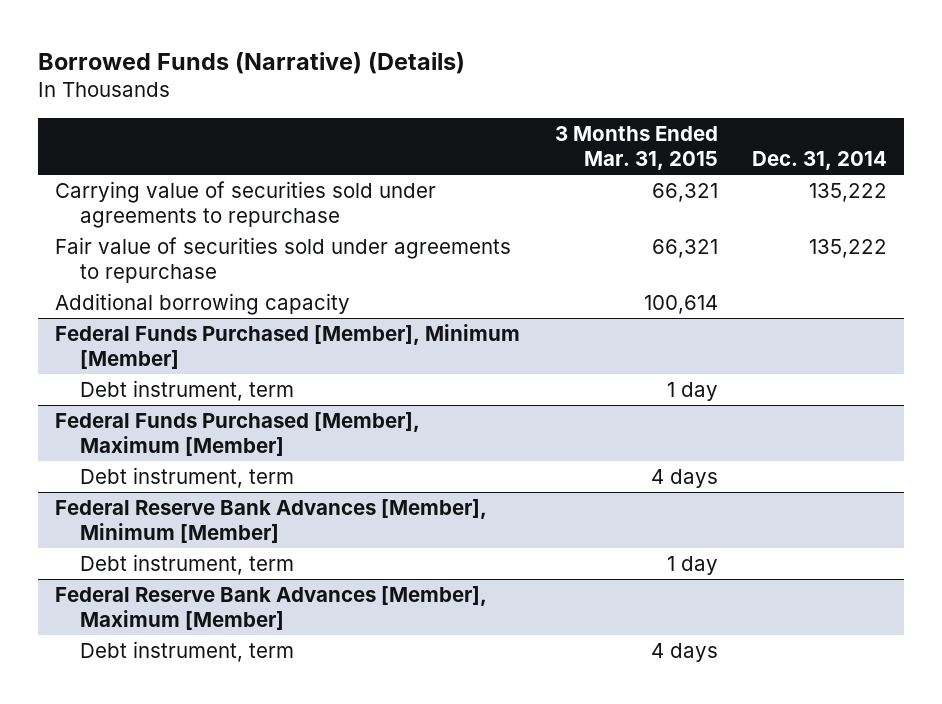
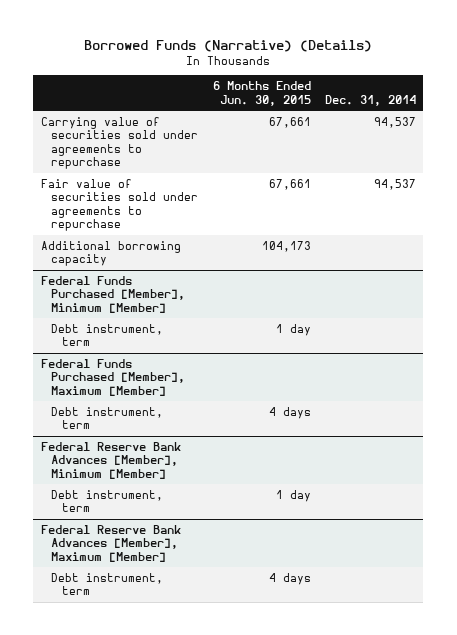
[554,125,718,170] 3 Months Ended Mar. 31, 2015 -> none
none -> [212,81,311,106] 6 Months Ended Jun. 30, 2015
[809,183,888,203] 135,222 -> [374,117,417,129] 94,537
[809,239,888,259] 135,222 -> [374,179,417,191] 94,537

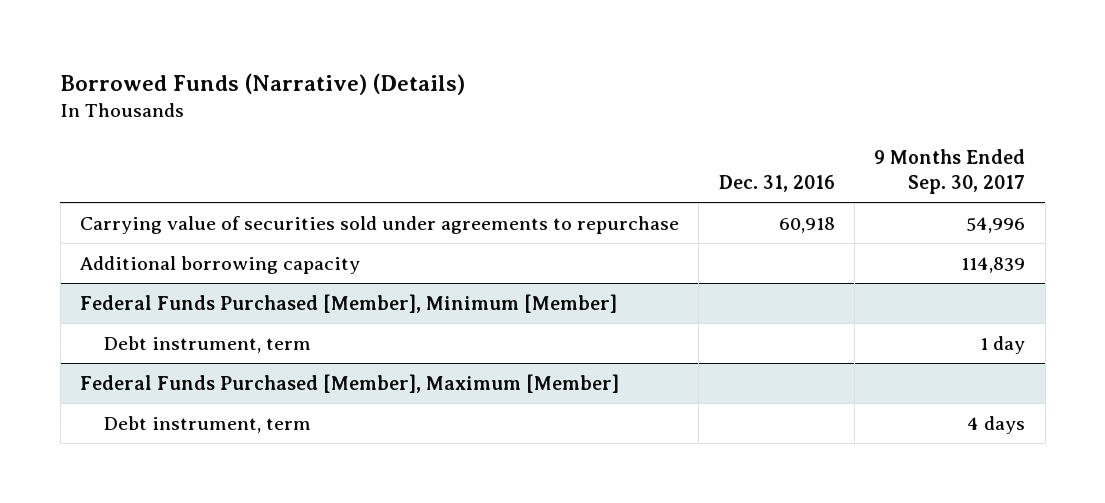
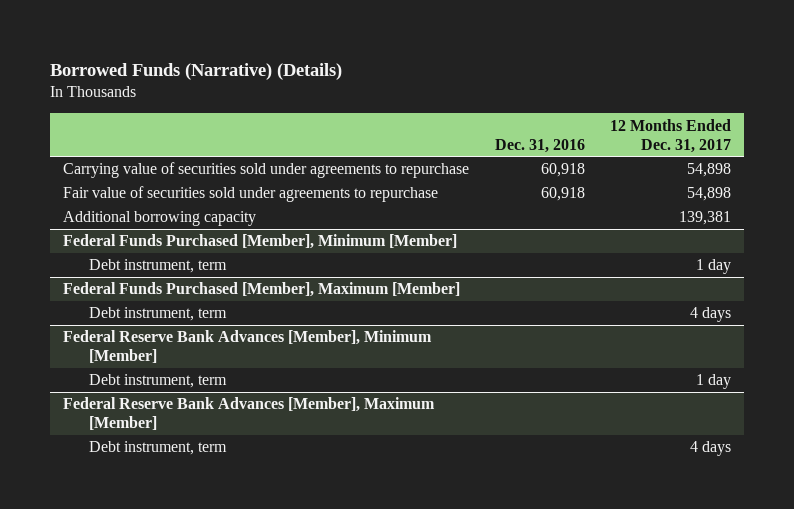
[874,148,1026,194] 9 Months Ended Sep. 30, 2017 -> none
none -> [610,118,732,153] 12 Months Ended Dec. 31, 2017
none -> [63,186,439,203] Fair value of securities sold under agreements to repurchase
none -> [63,330,433,364] Federal Reserve Bank Advances [Member], Minimum [Member]
none -> [88,374,227,389] Debt instrument, term
none -> [63,397,436,431] Federal Reserve Bank Advances [Member], Maximum [Member]
none -> [88,441,227,456] Debt instrument, term

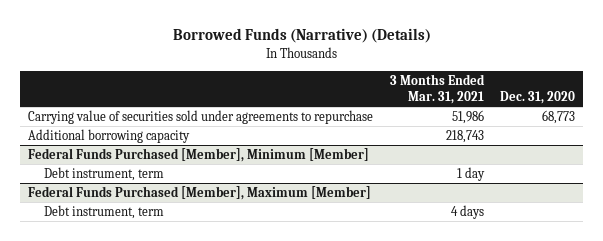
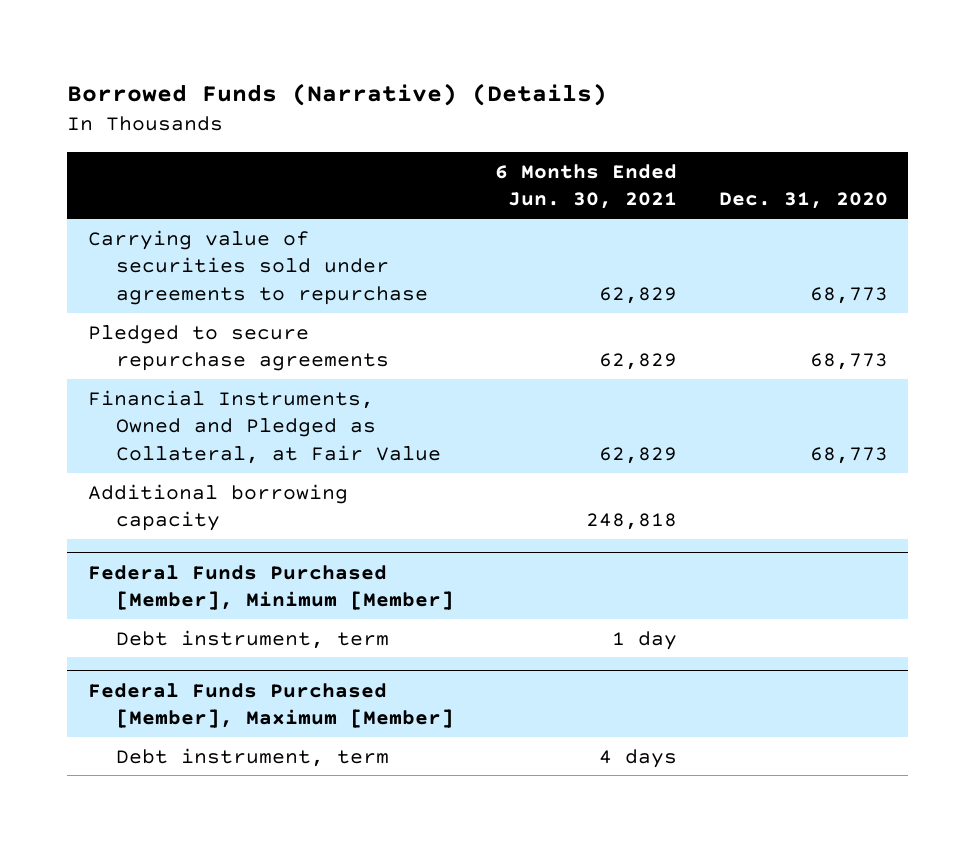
[389,73,485,104] 3 Months Ended Mar. 31, 2021 -> none
none -> [495,163,678,210] 6 Months Ended Jun. 30, 2021
none -> [87,324,390,372] Pledged to secure repurchase agreements
none -> [87,389,442,465] Financial Instruments, Owned and Pledged as Collateral, at Fair Value

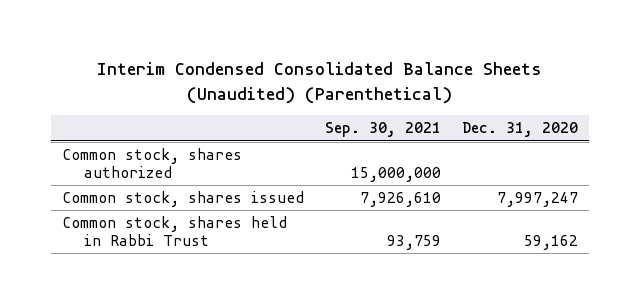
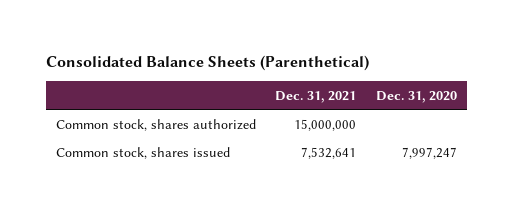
[96,62,542,104] Interim Condensed Consolidated Balance Sheets (Unaudited) (Parenthetical) -> [45,55,369,72] Consolidated Balance Sheets (Parenthetical)
[324,122,441,138] Sep. 30, 2021 -> none
none -> [275,90,357,103] Dec. 31, 2021
[61,215,287,247] Common stock, shares held in Rabbi Trust -> none

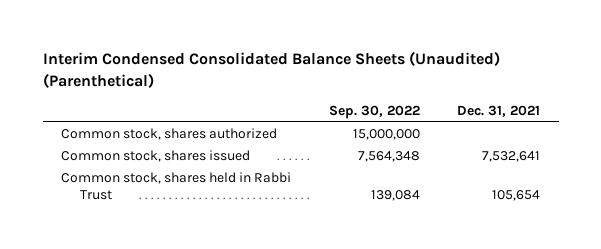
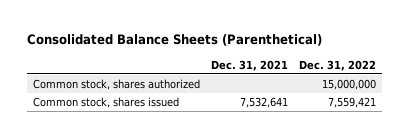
[42,51,500,88] Interim Condensed Consolidated Balance Sheets (Unaudited) (Parenthetical) -> [27,34,323,47] Consolidated Balance Sheets (Parenthetical)
[328,105,420,120] Sep. 30, 2022 -> none
none -> [299,59,377,71] Dec. 31, 2022
[61,172,292,201] Common stock, shares held in Rabbi Trust -> none

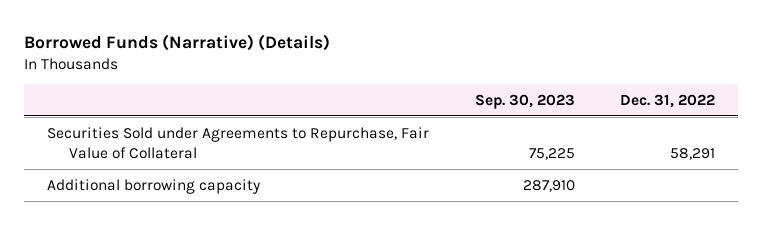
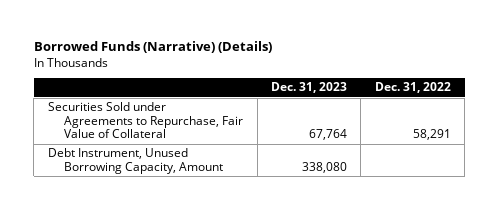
[474,93,575,109] Sep. 30, 2023 -> none
none -> [270,82,347,94] Dec. 31, 2023
[47,178,261,194] Additional borrowing capacity -> [47,148,224,174] Debt Instrument, Unused Borrowing Capacity, Amount

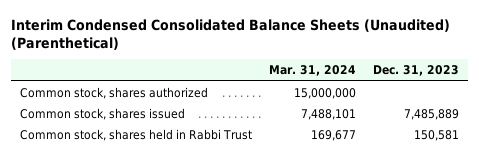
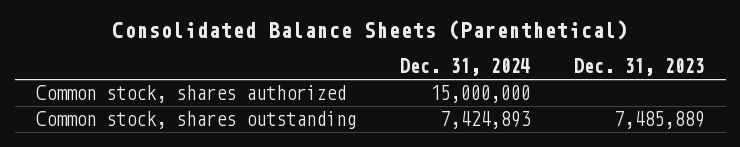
[11,18,451,50] Interim Condensed Consolidated Balance Sheets (Unaudited) (Parenthetical) -> [112,20,629,41] Consolidated Balance Sheets (Parenthetical)
[269,65,357,77] Mar. 31, 2024 -> none
none -> [400,58,531,77] Dec. 31, 2024
[19,128,252,141] Common stock, shares held in Rabbi Trust -> none
[19,107,185,120] Common stock, shares issued -> [36,110,357,129] Common stock, shares outstanding

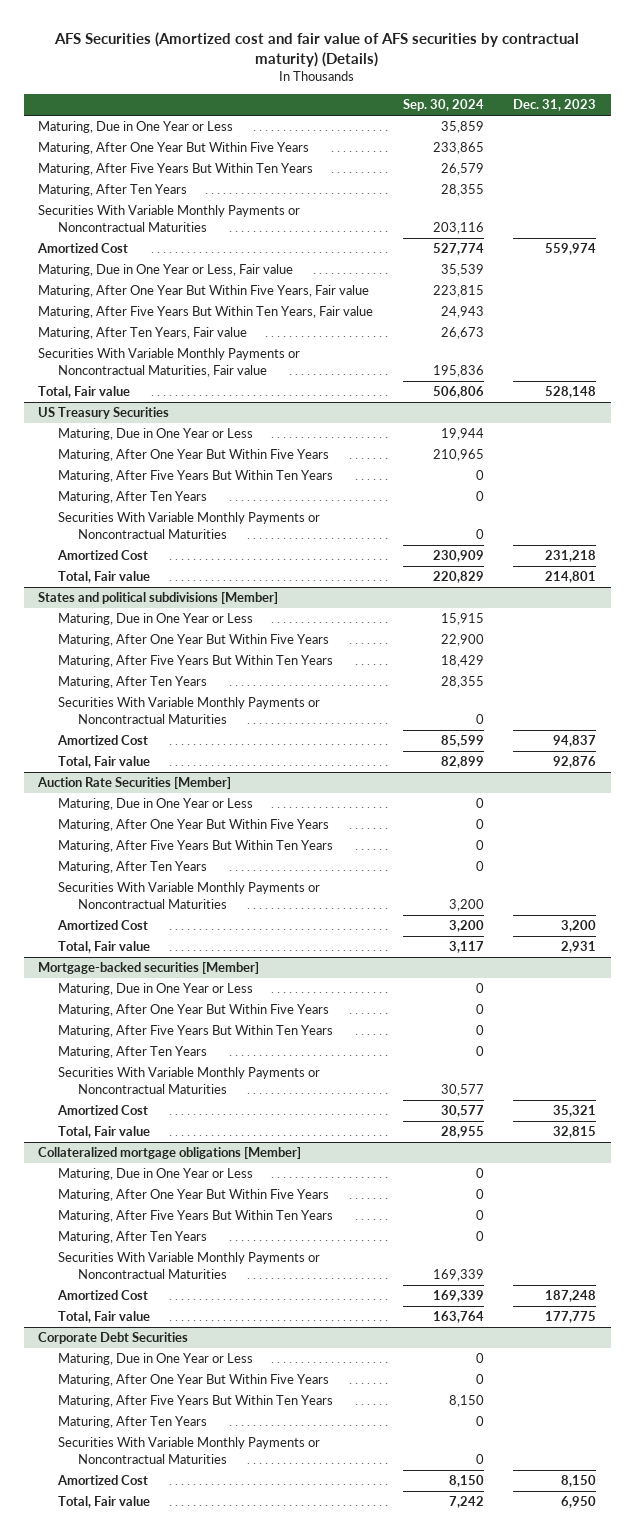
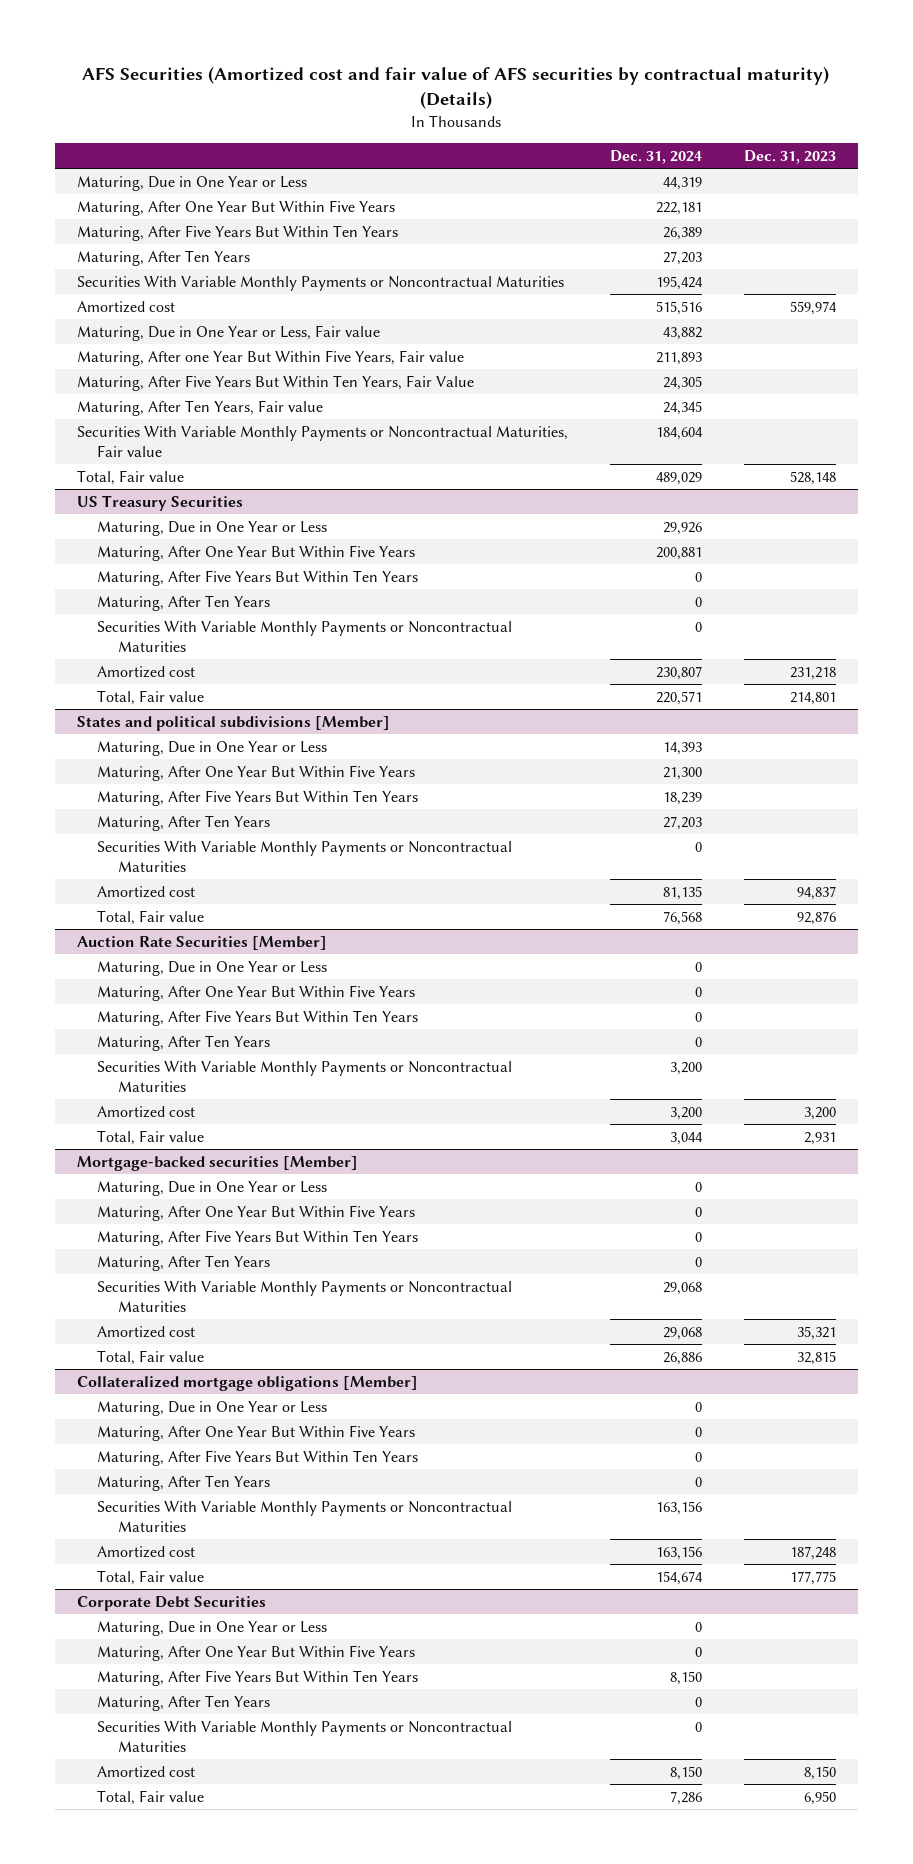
[402,99,484,112] Sep. 30, 2024 -> none
none -> [609,150,702,165] Dec. 31, 2024
[37,243,129,254] Amortized Cost -> [76,300,175,313] Amortized cost
[38,285,370,298] Maturing, After One Year But Within Five Years, Fair value -> [76,349,464,366] Maturing, After one Year But Within Five Years, Fair value
[38,306,374,319] Maturing, After Five Years But Within Ten Years, Fair value -> [76,374,474,391] Maturing, After Five Years But Within Ten Years, Fair Value
[57,550,149,561] Amortized Cost -> [97,665,196,678] Amortized cost
[57,735,149,746] Amortized Cost -> [97,885,196,898] Amortized cost
[57,920,149,931] Amortized Cost -> [97,1105,196,1118] Amortized cost
[57,1105,149,1116] Amortized Cost -> [97,1325,196,1338] Amortized cost
[57,1290,149,1301] Amortized Cost -> [97,1545,196,1558] Amortized cost
[57,1475,149,1486] Amortized Cost -> [97,1765,196,1778] Amortized cost

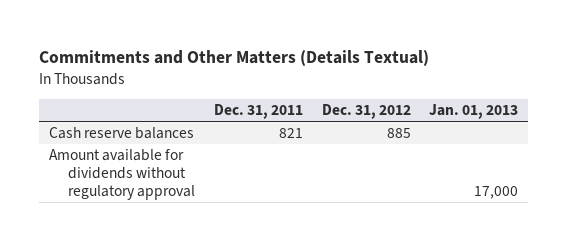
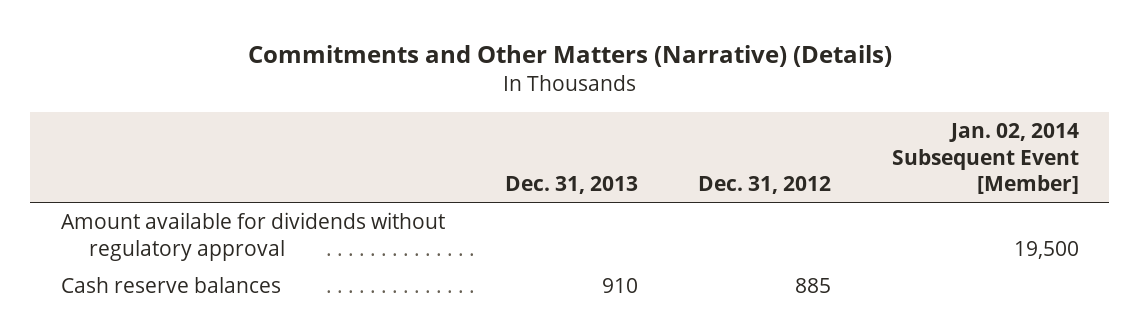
[39,50,430,67] Commitments and Other Matters (Details Textual) -> [247,44,892,67] Commitments and Other Matters (Narrative) (Details)
[213,104,303,120] Dec. 31, 2011 -> none
[429,104,519,120] Jan. 01, 2013 -> none
none -> [505,176,639,195] Dec. 31, 2013
none -> [891,123,1079,195] Jan. 02, 2014 Subsequent Event [Member]
[48,127,194,140] Cash reserve balances -> [60,277,281,294] Cash reserve balances

